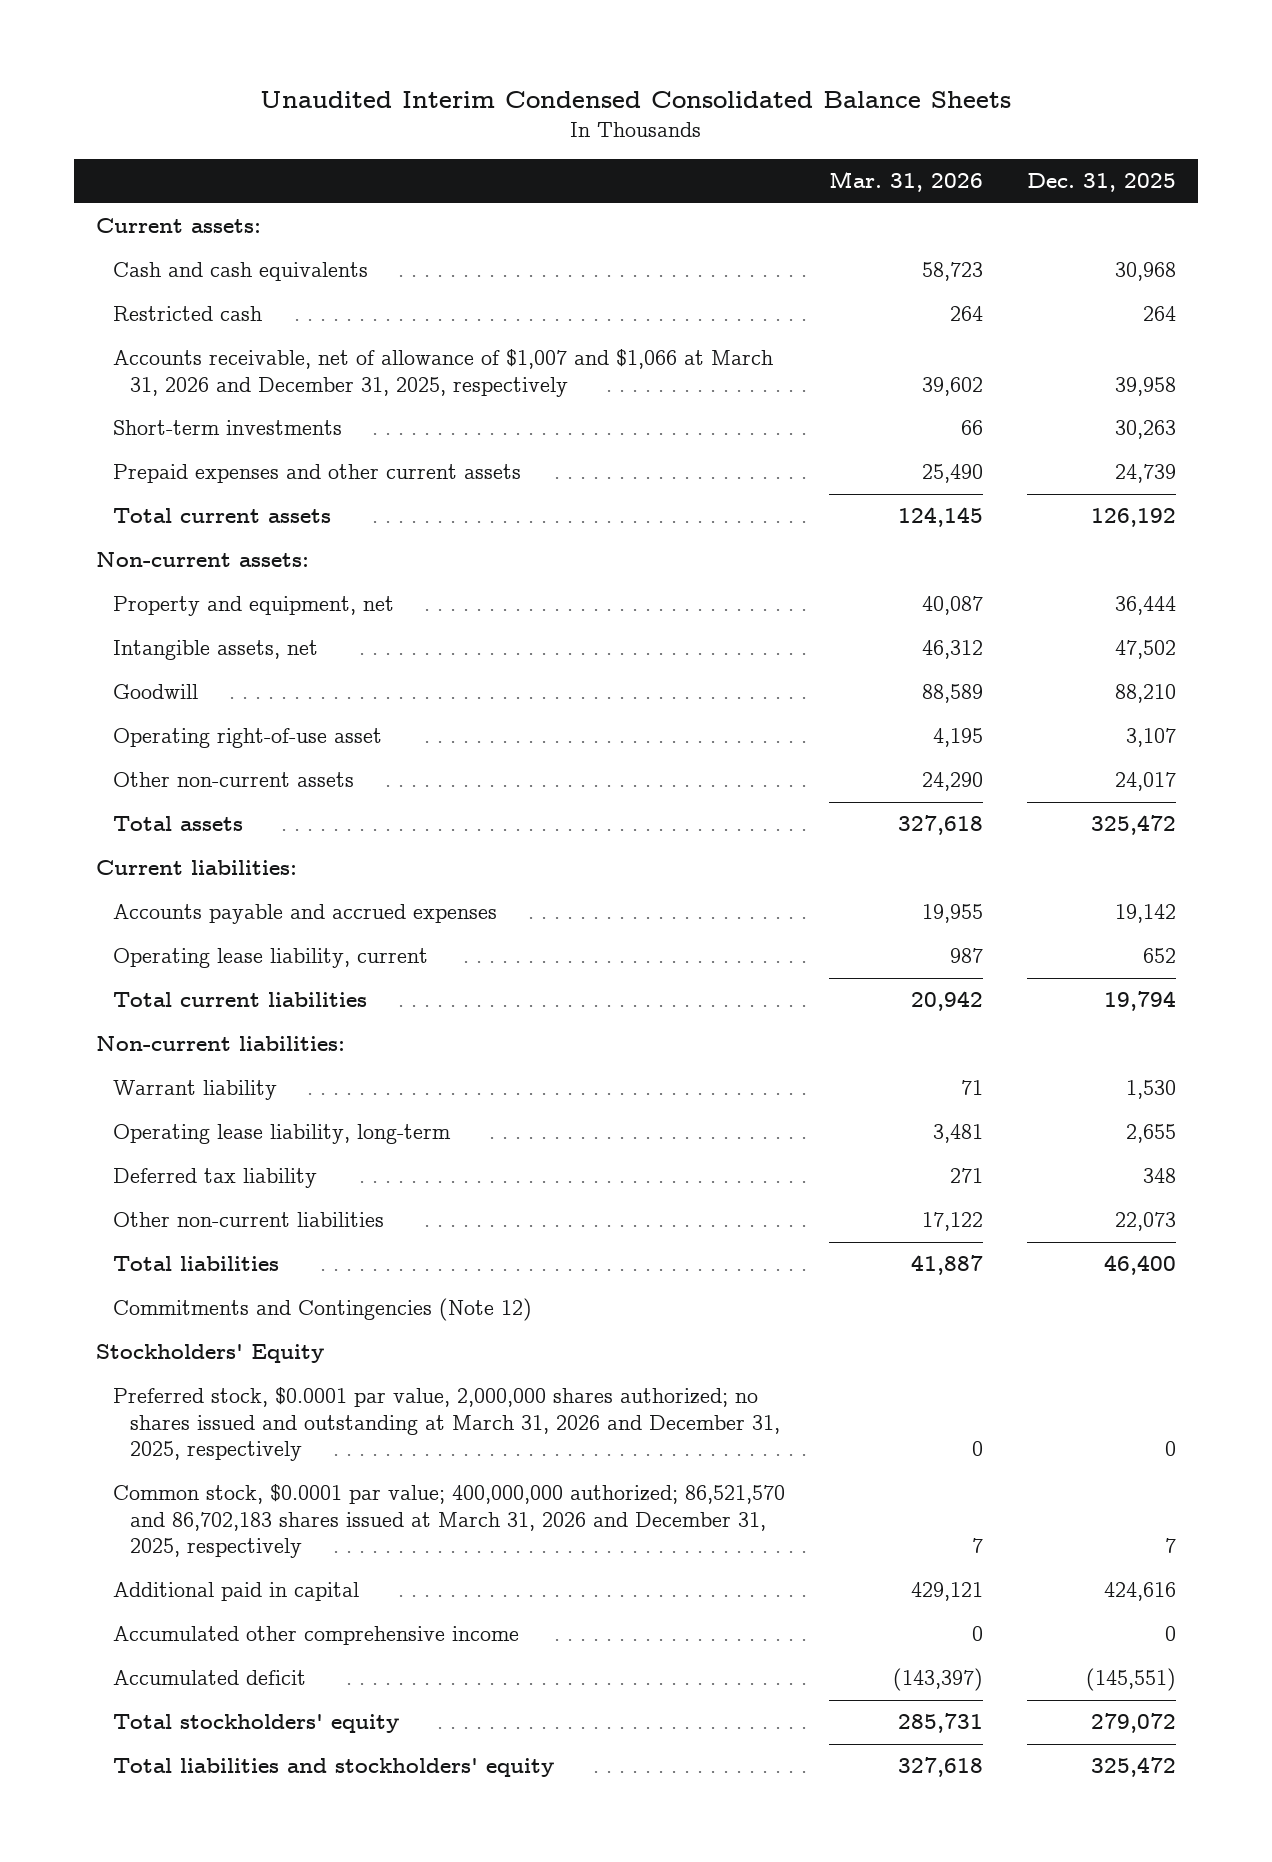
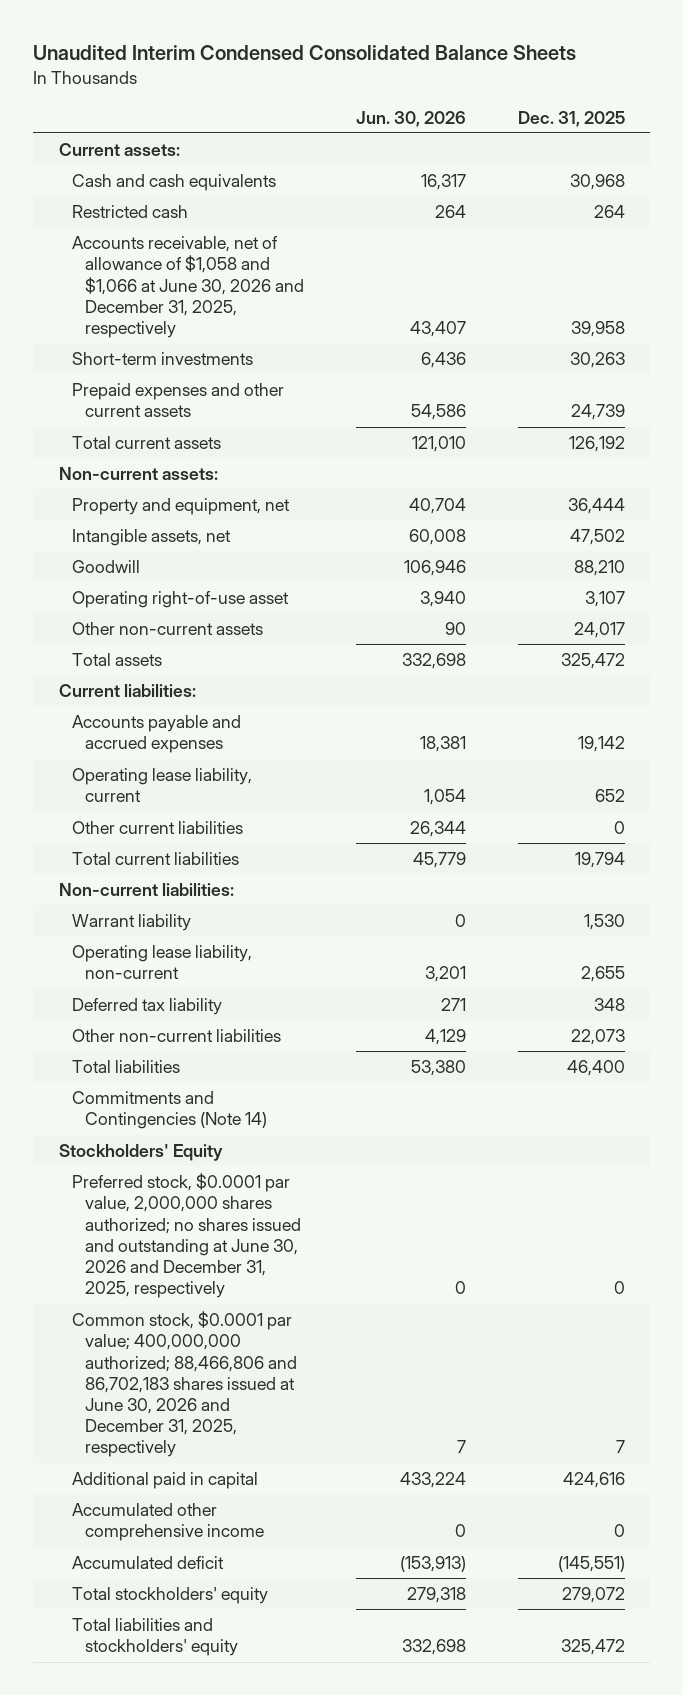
[828,171,983,193] Mar. 31, 2026 -> none
none -> [355,110,466,127] Jun. 30, 2026
[112,349,773,397] Accounts receivable, net of allowance of $1,007 and $1,066 at March 31, 2026 and December 31, 2025, respectively -> [71,236,305,339] Accounts receivable, net of allowance of $1,058 and $1,066 at June 30, 2026 and December 31, 2025, respectively
none -> [71,821,243,835] Other current liabilities
[112,1124,451,1145] Operating lease liability, long-term -> [71,945,252,980] Operating lease liability, non-current
[112,1298,532,1322] Commitments and Contingencies (Note 12) -> [71,1091,268,1130] Commitments and Contingencies (Note 14)
[112,1387,780,1462] Preferred stock, $0.0001 par value, 2,000,000 shares authorized; no shares issued and outstanding at March 31, 2026 and December 31, 2025, respectively -> [71,1173,302,1299] Preferred stock, $0.0001 par value, 2,000,000 shares authorized; no shares issued and outstanding at June 30, 2026 and December 31, 2025, respectively
[112,1484,785,1559] Common stock, $0.0001 par value; 400,000,000 authorized; 86,521,570 and 86,702,183 shares issued at March 31, 2026 and December 31, 2025, respectively -> [71,1311,298,1458] Common stock, $0.0001 par value; 400,000,000 authorized; 88,466,806 and 86,702,183 shares issued at June 30, 2026 and December 31, 2025, respectively

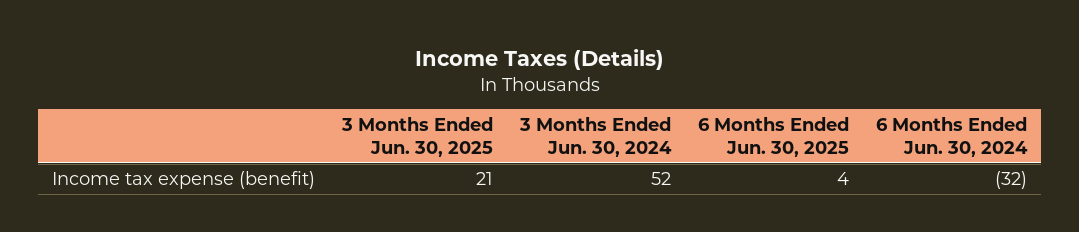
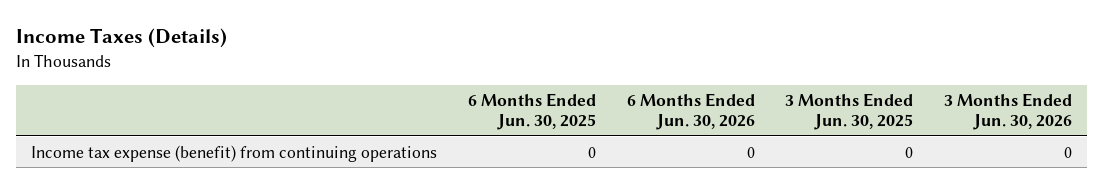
[519,116,673,158] 3 Months Ended Jun. 30, 2024 -> none
[876,116,1029,158] 6 Months Ended Jun. 30, 2024 -> none
none -> [626,92,755,131] 6 Months Ended Jun. 30, 2026
none -> [943,92,1072,131] 3 Months Ended Jun. 30, 2026
[51,171,315,190] Income tax expense (benefit) -> [31,144,438,162] Income tax expense (benefit) from continuing operations
[475,172,493,186] 21 -> [905,146,914,158] 0
[837,172,850,186] 4 -> [587,146,596,158] 0

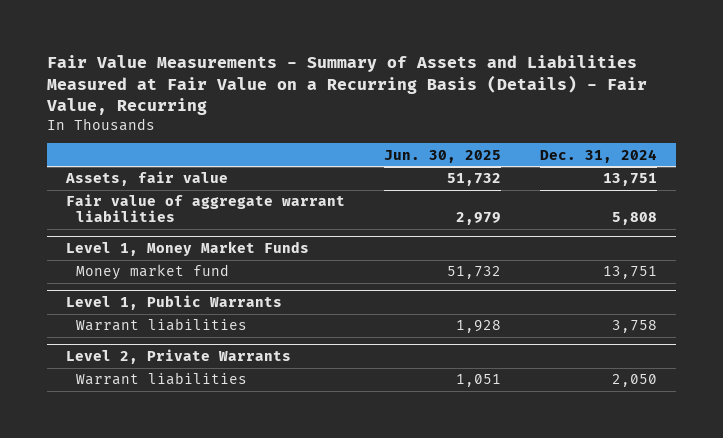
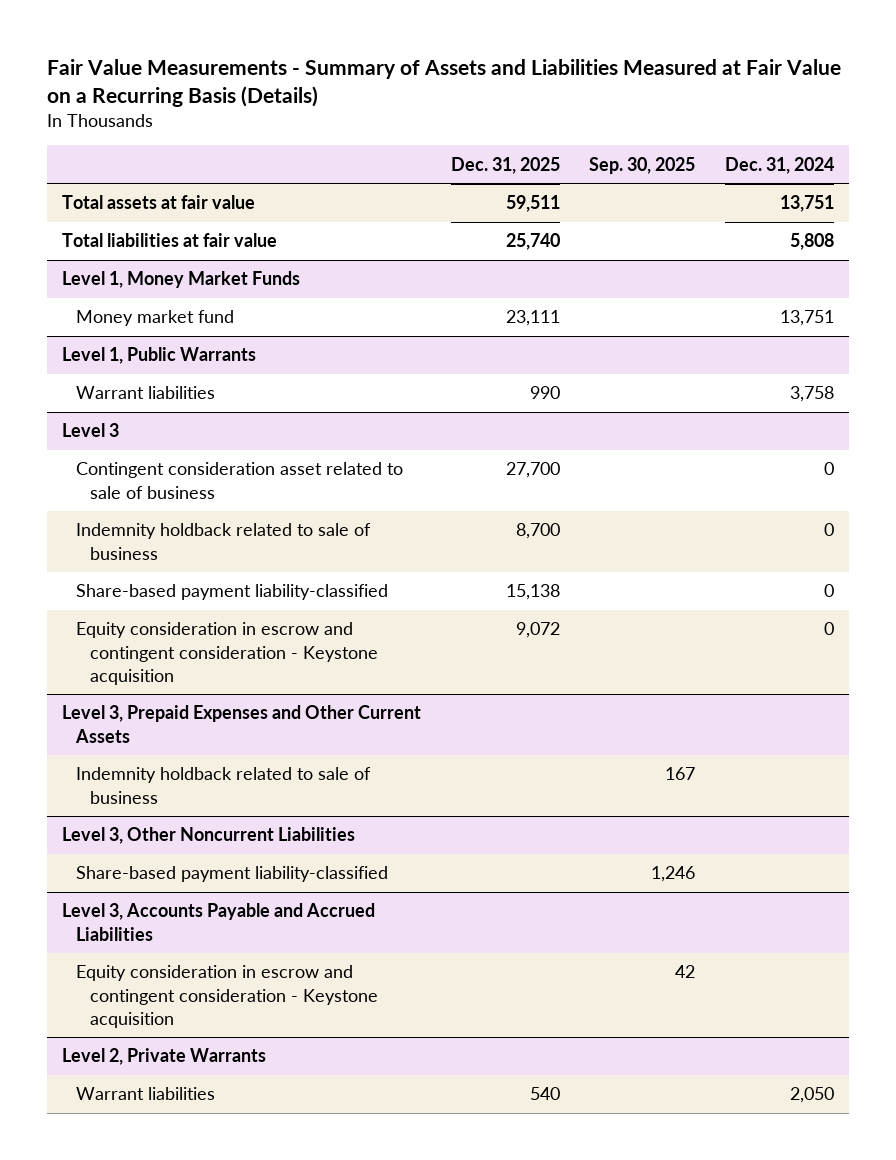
[45,55,647,116] Fair Value Measurements - Summary of Assets and Liabilities Measured at Fair Value on a Recurring Basis (Details) - Fair Value, Recurring -> [46,58,841,107] Fair Value Measurements - Summary of Assets and Liabilities Measured at Fair Value on a Recurring Basis (Details)
[384,149,502,163] Jun. 30, 2025 -> none
none -> [450,156,560,174] Dec. 31, 2025
none -> [589,156,696,174] Sep. 30, 2025
[65,171,229,187] Assets, fair value -> [61,195,255,210] Total assets at fair value
[66,194,346,223] Fair value of aggregate warrant liabilities -> [61,233,277,248] Total liabilities at fair value
none -> [61,423,119,438] Level 3
none -> [75,462,403,499] Contingent consideration asset related to sale of business
none -> [75,523,371,560] Indemnity holdback related to sale of business
none -> [75,584,388,601] Share-based payment liability-classified
none -> [75,622,379,686] Equity consideration in escrow and contingent consideration - Keystone acquisition
none -> [61,705,421,743] Level 3, Prepaid Expenses and Other Current Assets
none -> [75,767,371,804] Indemnity holdback related to sale of business
none -> [61,827,355,845] Level 3, Other Noncurrent Liabilities
none -> [75,866,388,883] Share-based payment liability-classified
none -> [61,903,375,941] Level 3, Accounts Payable and Accrued Liabilities
none -> [75,965,379,1029] Equity consideration in escrow and contingent consideration - Keystone acquisition

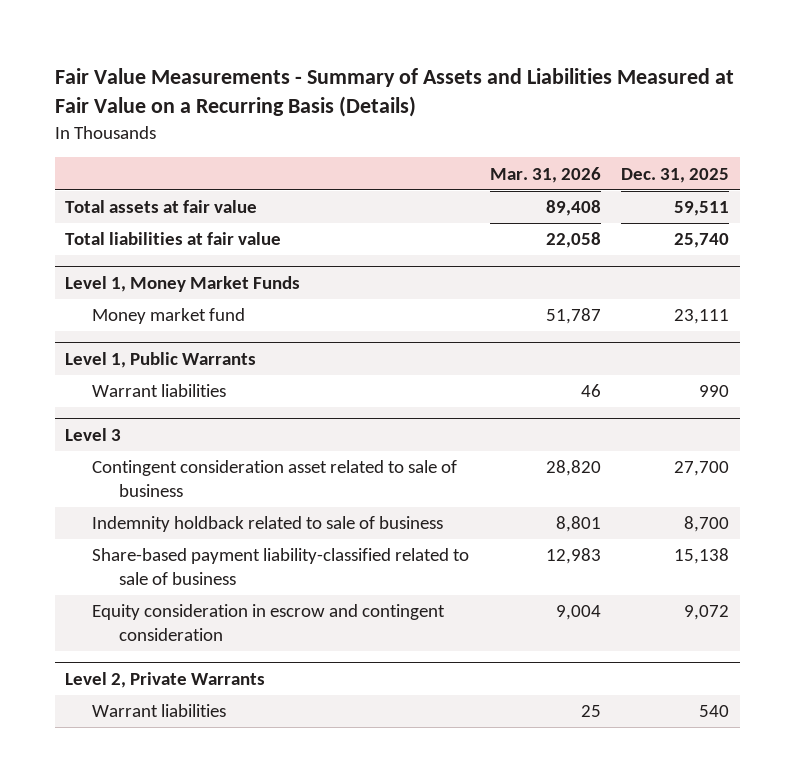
[589,156,696,174] Sep. 30, 2025 -> none
[725,156,835,174] Dec. 31, 2024 -> none
none -> [489,166,601,183] Mar. 31, 2026
[61,705,421,743] Level 3, Prepaid Expenses and Other Current Assets -> none
[75,767,371,804] Indemnity holdback related to sale of business -> none
[61,827,355,845] Level 3, Other Noncurrent Liabilities -> none
[75,866,388,883] Share-based payment liability-classified -> none
[61,903,375,941] Level 3, Accounts Payable and Accrued Liabilities -> none
[75,965,379,1029] Equity consideration in escrow and contingent consideration - Keystone acquisition -> none
[75,584,388,601] Share-based payment liability-classified -> [92,548,470,585] Share-based payment liability-classified related to sale of business
[75,622,379,686] Equity consideration in escrow and contingent consideration - Keystone acquisition -> [92,604,446,641] Equity consideration in escrow and contingent consideration

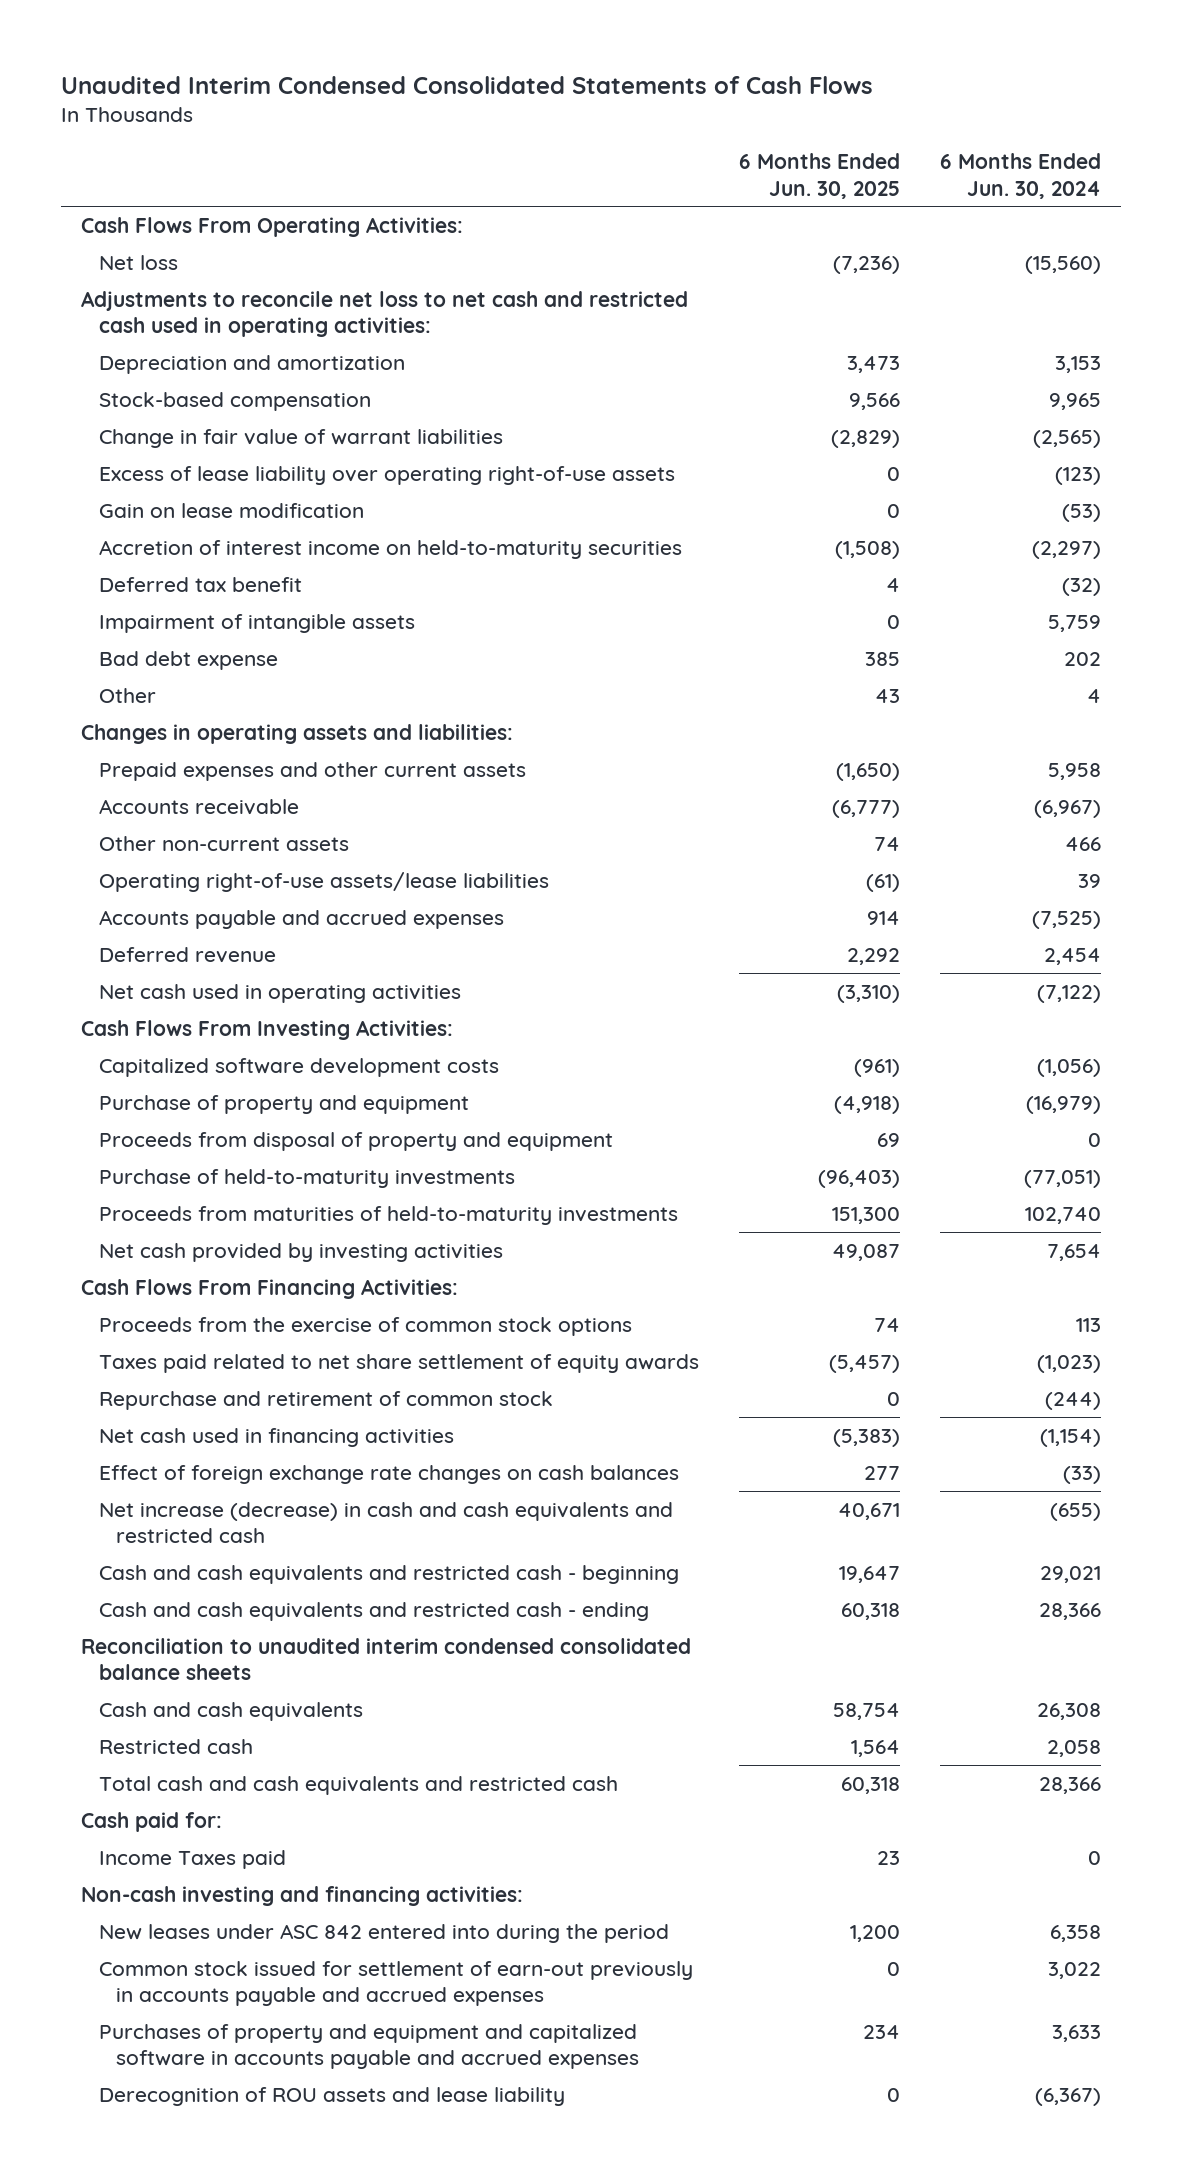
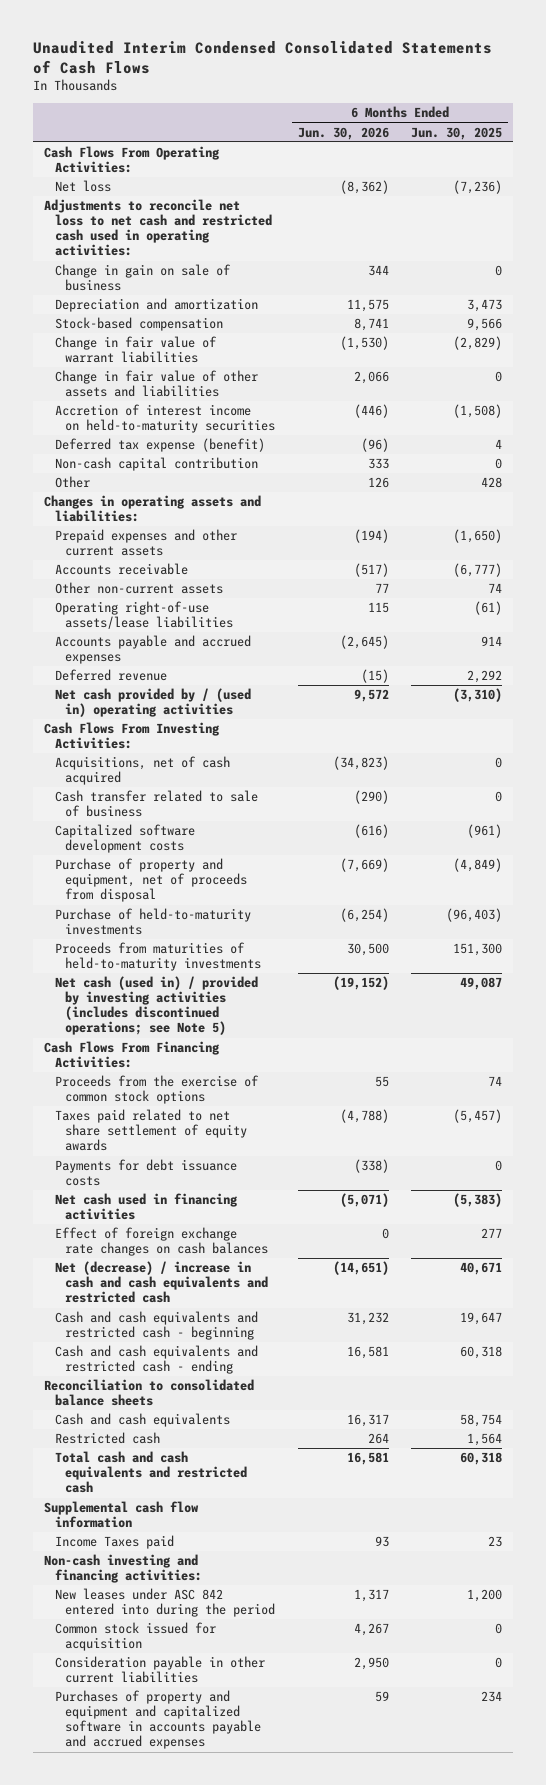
[939,153,1101,199] 6 Months Ended Jun. 30, 2024 -> none
none -> [297,126,389,140] Jun. 30, 2026
none -> [54,264,231,292] Change in gain on sale of business
[98,465,675,485] Excess of lease liability over operating right-of-use assets -> none
[98,502,364,518] Gain on lease modification -> none
none -> [54,370,258,398] Change in fair value of other assets and liabilities
[98,613,415,633] Impairment of intangible assets -> none
[98,650,278,670] Bad debt expense -> none
[98,576,302,592] Deferred tax benefit -> [54,438,265,453] Deferred tax expense (benefit)
none -> [54,457,258,472] Non-cash capital contribution
[874,688,900,703] 43 -> [481,477,503,489] 428
[98,983,461,1003] Net cash used in operating activities -> [54,688,251,718] Net cash provided by / (used in) operating activities
none -> [54,756,230,786] Acquisitions, net of cash acquired
none -> [54,790,258,818] Cash transfer related to sale of business
[98,1131,613,1151] Proceeds from disposal of property and equipment -> none
[98,1094,469,1114] Purchase of property and equipment -> [54,858,248,903] Purchase of property and equipment, net of proceeds from disposal
[833,1095,900,1114] (4,918) -> [453,858,503,873] (4,849)
[98,1242,503,1262] Net cash provided by investing activities -> [54,976,258,1036] Net cash (used in) / provided by investing activities (includes discontinued operations; see Note 5)
[98,1390,553,1410] Repurchase and retirement of common stock -> none
none -> [54,1159,237,1187] Payments for debt issuance costs
[98,1501,673,1544] Net increase (decrease) in cash and cash equivalents and restricted cash -> [54,1261,269,1304] Net (decrease) / increase in cash and cash equivalents and restricted cash
[81,1637,692,1681] Reconciliation to unaudited interim condensed consolidated balance sheets -> [43,1379,254,1407] Reconciliation to consolidated balance sheets
[81,1811,223,1832] Cash paid for: -> none
none -> [43,1501,199,1529] Supplemental cash flow information
[98,1960,693,2007] Common stock issued for settlement of earn-out previously in accounts payable and accrued expenses -> none
none -> [54,1622,216,1652] Common stock issued for acquisition
none -> [54,1656,265,1684] Consideration payable in other current liabilities
[98,2086,565,2106] Derecognition of ROU assets and lease liability -> none

